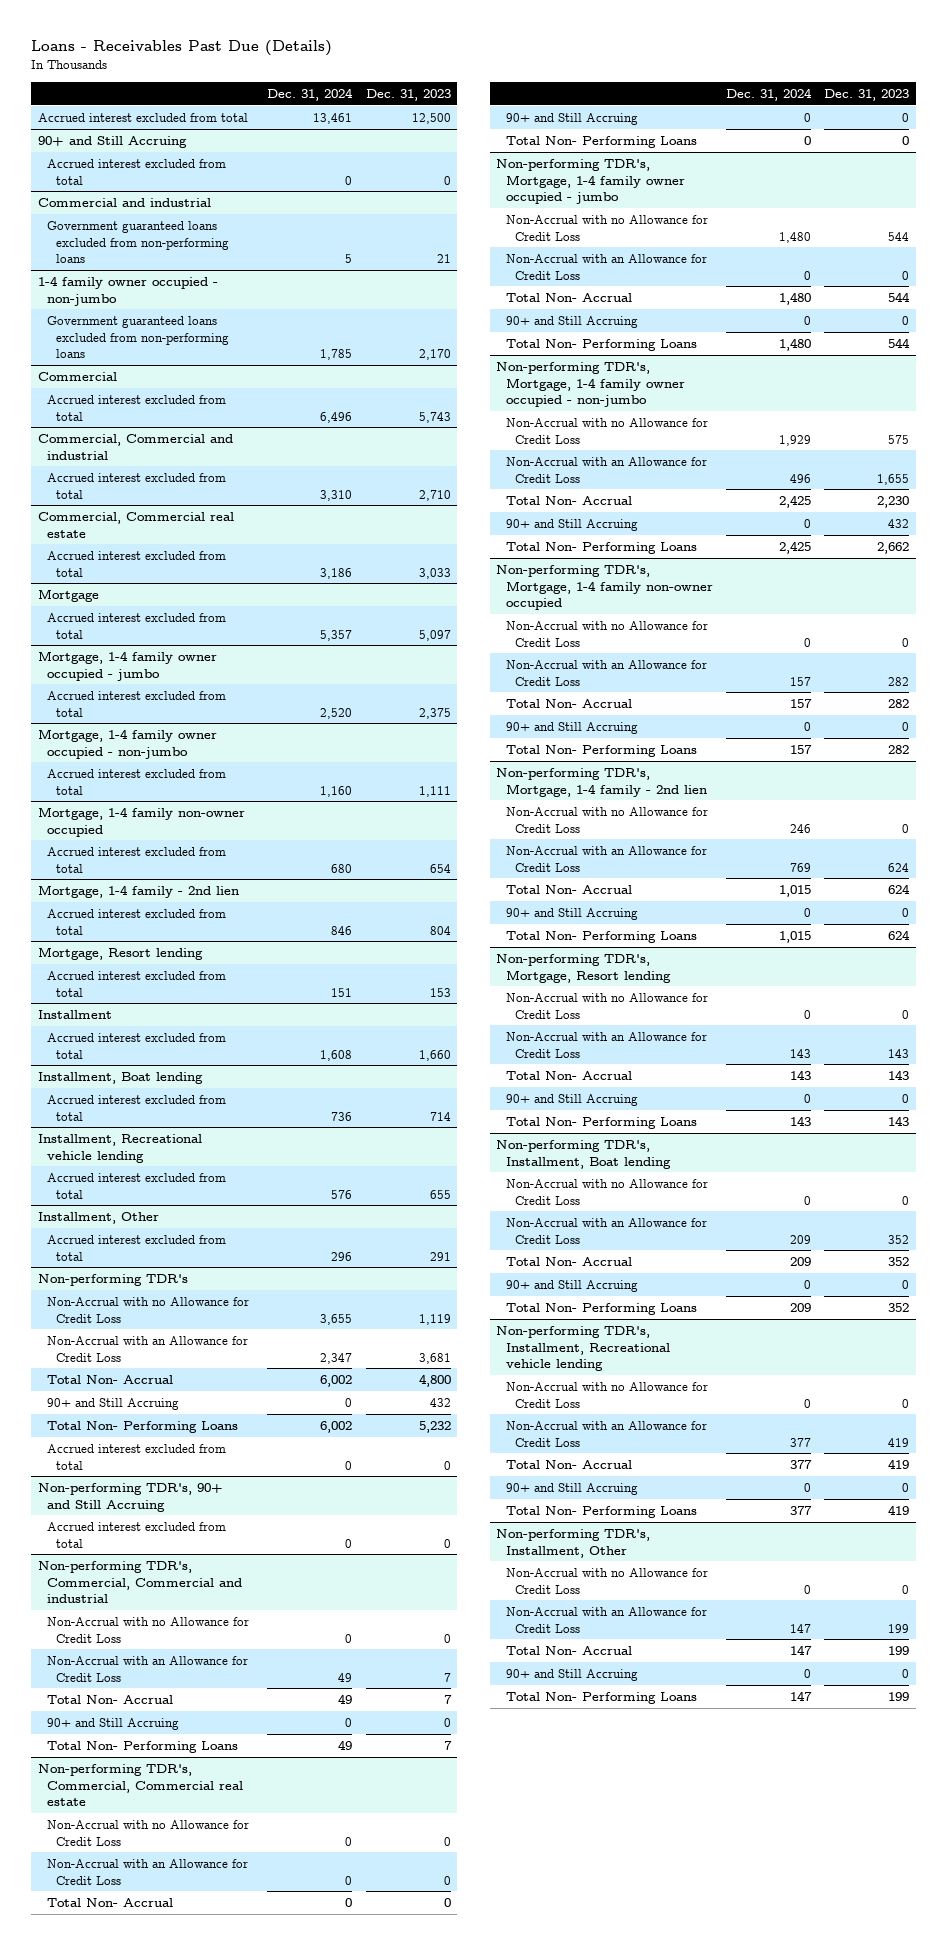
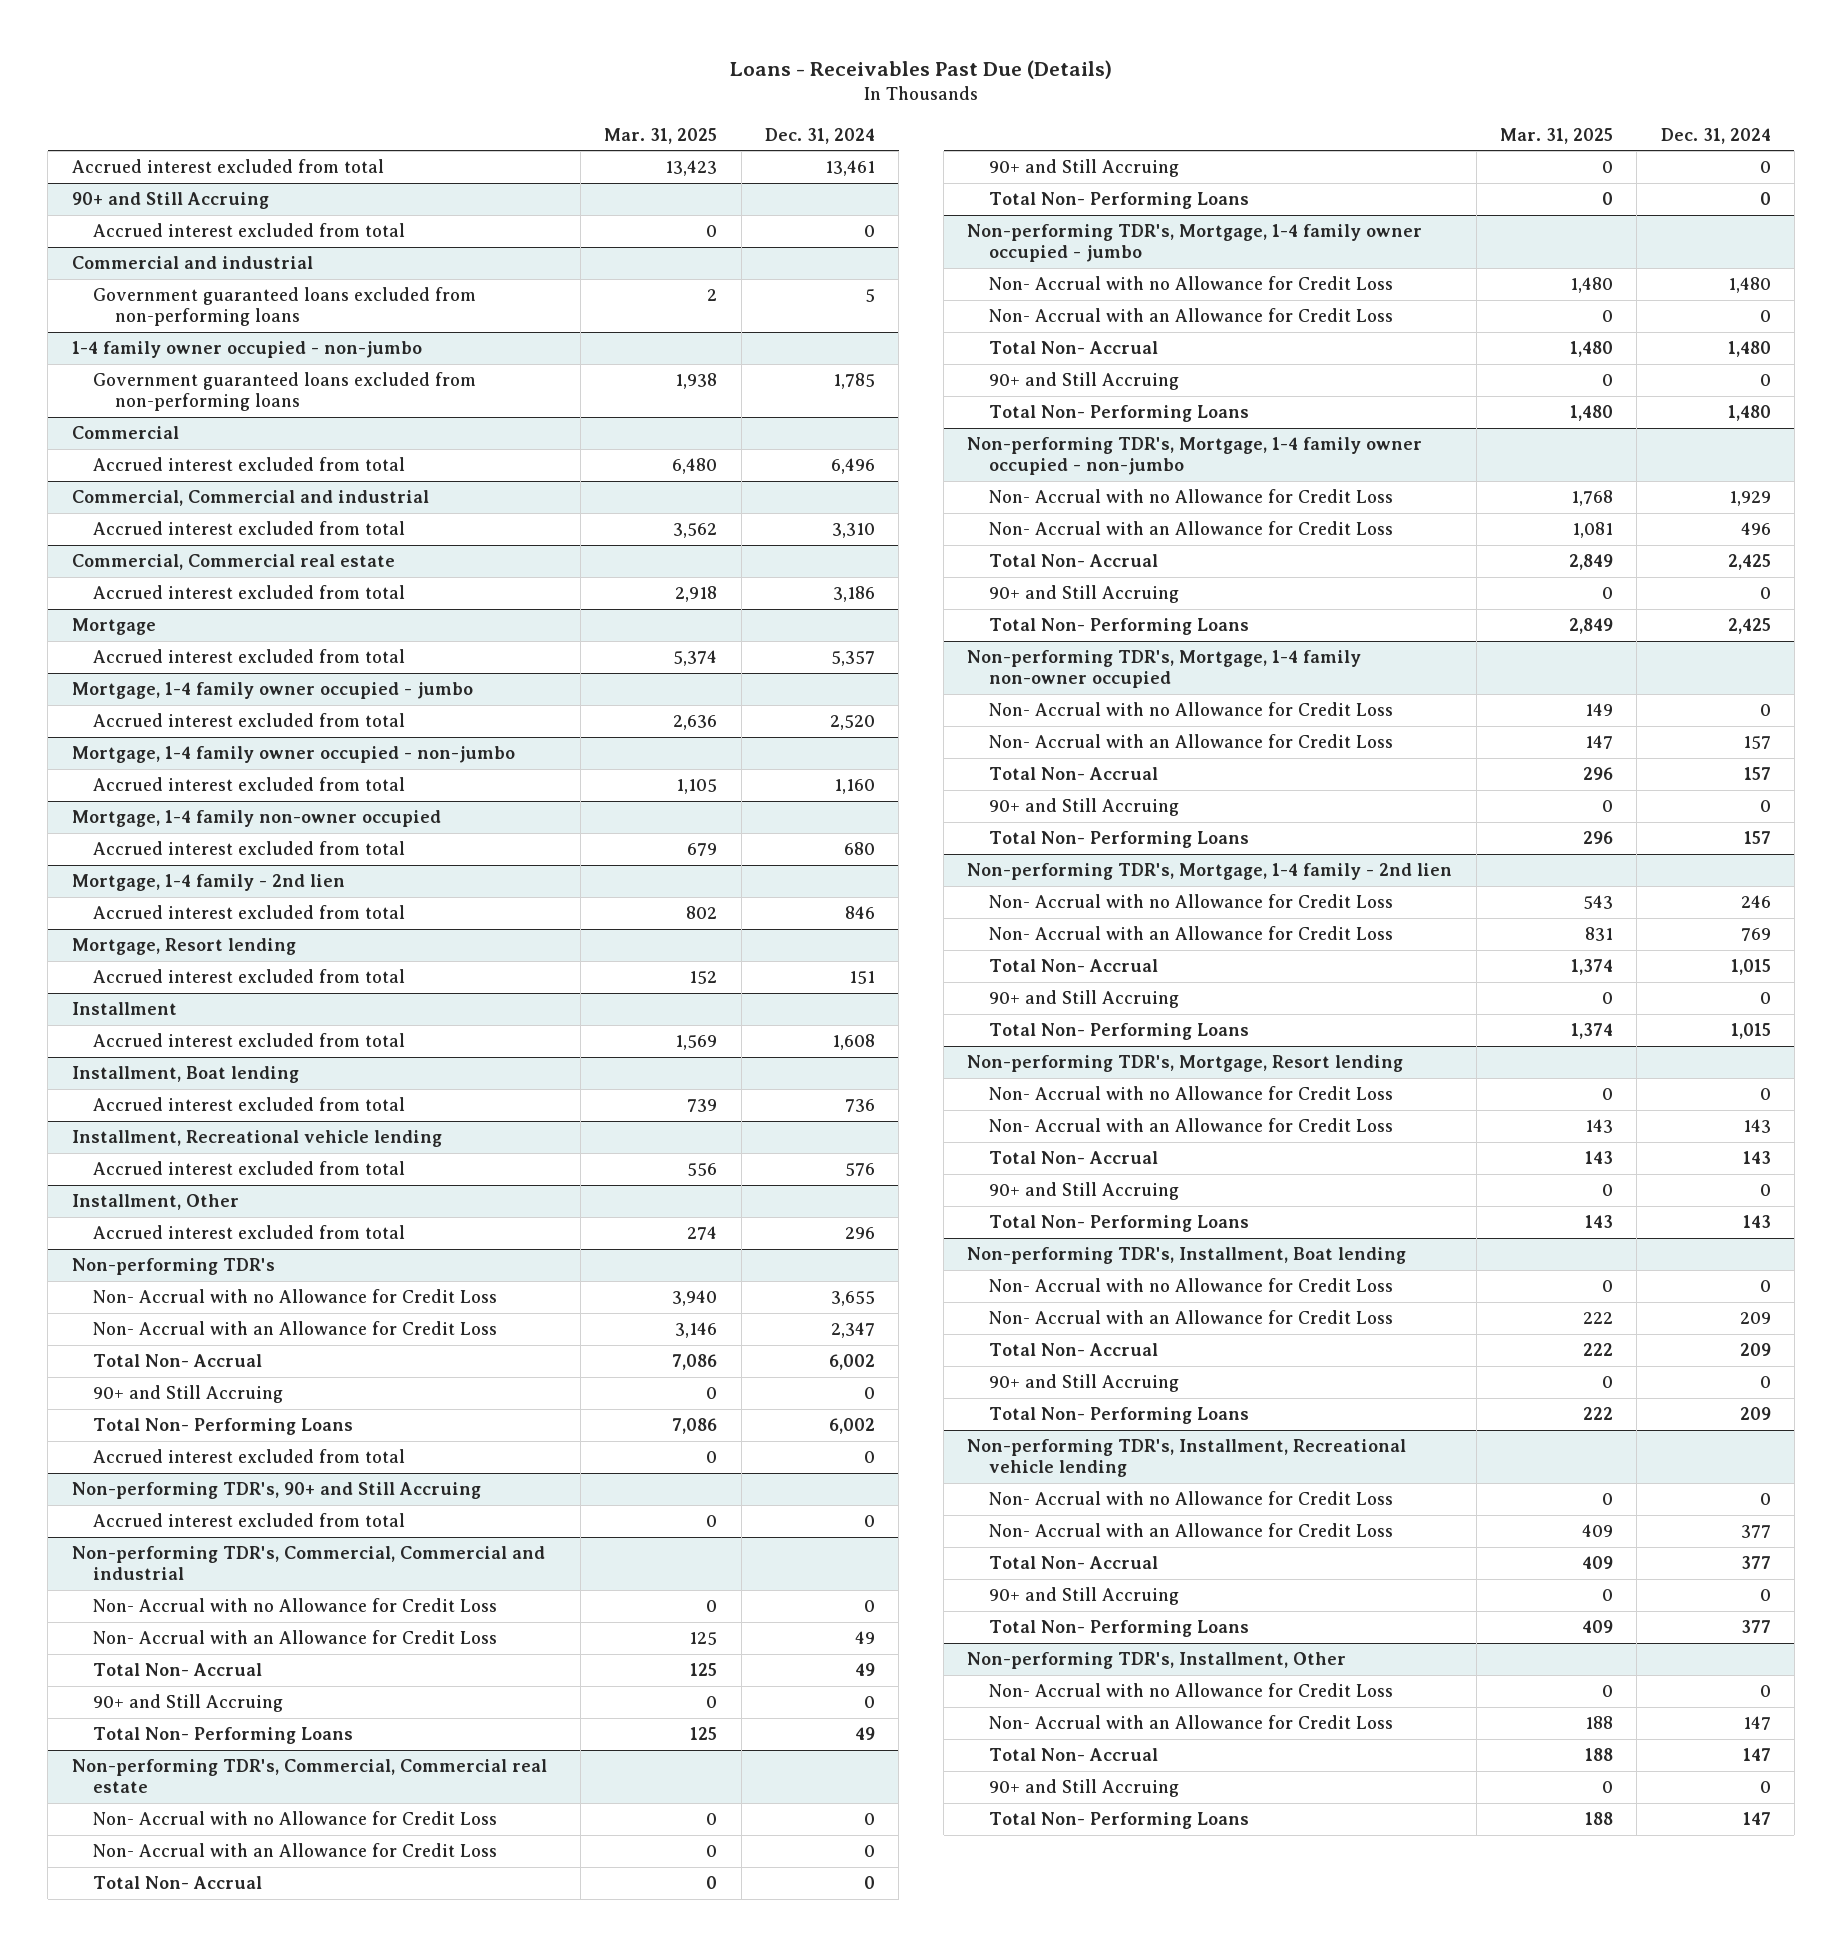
[365,88,451,101] Dec. 31, 2023 -> none
none -> [604,127,718,144] Mar. 31, 2025
[47,1296,250,1323] Non-Accrual with no Allowance for Credit Loss -> [93,1289,498,1304] Non- Accrual with no Allowance for Credit Loss
[47,1335,249,1362] Non-Accrual with an Allowance for Credit Loss -> [93,1321,498,1336] Non- Accrual with an Allowance for Credit Loss
[47,1616,250,1643] Non-Accrual with no Allowance for Credit Loss -> [93,1598,498,1613] Non- Accrual with no Allowance for Credit Loss
[47,1655,249,1682] Non-Accrual with an Allowance for Credit Loss -> [93,1630,498,1645] Non- Accrual with an Allowance for Credit Loss
[47,1819,250,1846] Non-Accrual with no Allowance for Credit Loss -> [93,1811,498,1826] Non- Accrual with no Allowance for Credit Loss
[47,1858,249,1885] Non-Accrual with an Allowance for Credit Loss -> [93,1843,498,1858] Non- Accrual with an Allowance for Credit Loss
[505,214,708,241] Non-Accrual with no Allowance for Credit Loss -> [989,276,1394,291] Non- Accrual with no Allowance for Credit Loss
[505,253,707,280] Non-Accrual with an Allowance for Credit Loss -> [989,308,1394,323] Non- Accrual with an Allowance for Credit Loss
[505,417,708,444] Non-Accrual with no Allowance for Credit Loss -> [989,489,1394,504] Non- Accrual with no Allowance for Credit Loss
[505,456,707,483] Non-Accrual with an Allowance for Credit Loss -> [989,521,1394,536] Non- Accrual with an Allowance for Credit Loss
[505,620,708,647] Non-Accrual with no Allowance for Credit Loss -> [989,702,1394,717] Non- Accrual with no Allowance for Credit Loss
[505,659,707,686] Non-Accrual with an Allowance for Credit Loss -> [989,734,1394,749] Non- Accrual with an Allowance for Credit Loss
[505,806,708,833] Non-Accrual with no Allowance for Credit Loss -> [989,894,1394,909] Non- Accrual with no Allowance for Credit Loss
[505,845,707,872] Non-Accrual with an Allowance for Credit Loss -> [989,926,1394,941] Non- Accrual with an Allowance for Credit Loss
[505,992,708,1019] Non-Accrual with no Allowance for Credit Loss -> [989,1086,1394,1101] Non- Accrual with no Allowance for Credit Loss
[505,1031,707,1058] Non-Accrual with an Allowance for Credit Loss -> [989,1118,1394,1133] Non- Accrual with an Allowance for Credit Loss
[505,1178,708,1205] Non-Accrual with no Allowance for Credit Loss -> [989,1278,1394,1293] Non- Accrual with no Allowance for Credit Loss
[505,1217,707,1244] Non-Accrual with an Allowance for Credit Loss -> [989,1310,1394,1325] Non- Accrual with an Allowance for Credit Loss
[505,1381,708,1408] Non-Accrual with no Allowance for Credit Loss -> [989,1491,1394,1506] Non- Accrual with no Allowance for Credit Loss
[505,1420,707,1447] Non-Accrual with an Allowance for Credit Loss -> [989,1523,1394,1538] Non- Accrual with an Allowance for Credit Loss
[505,1567,708,1594] Non-Accrual with no Allowance for Credit Loss -> [989,1683,1394,1698] Non- Accrual with no Allowance for Credit Loss
[505,1606,707,1633] Non-Accrual with an Allowance for Credit Loss -> [989,1715,1394,1730] Non- Accrual with an Allowance for Credit Loss

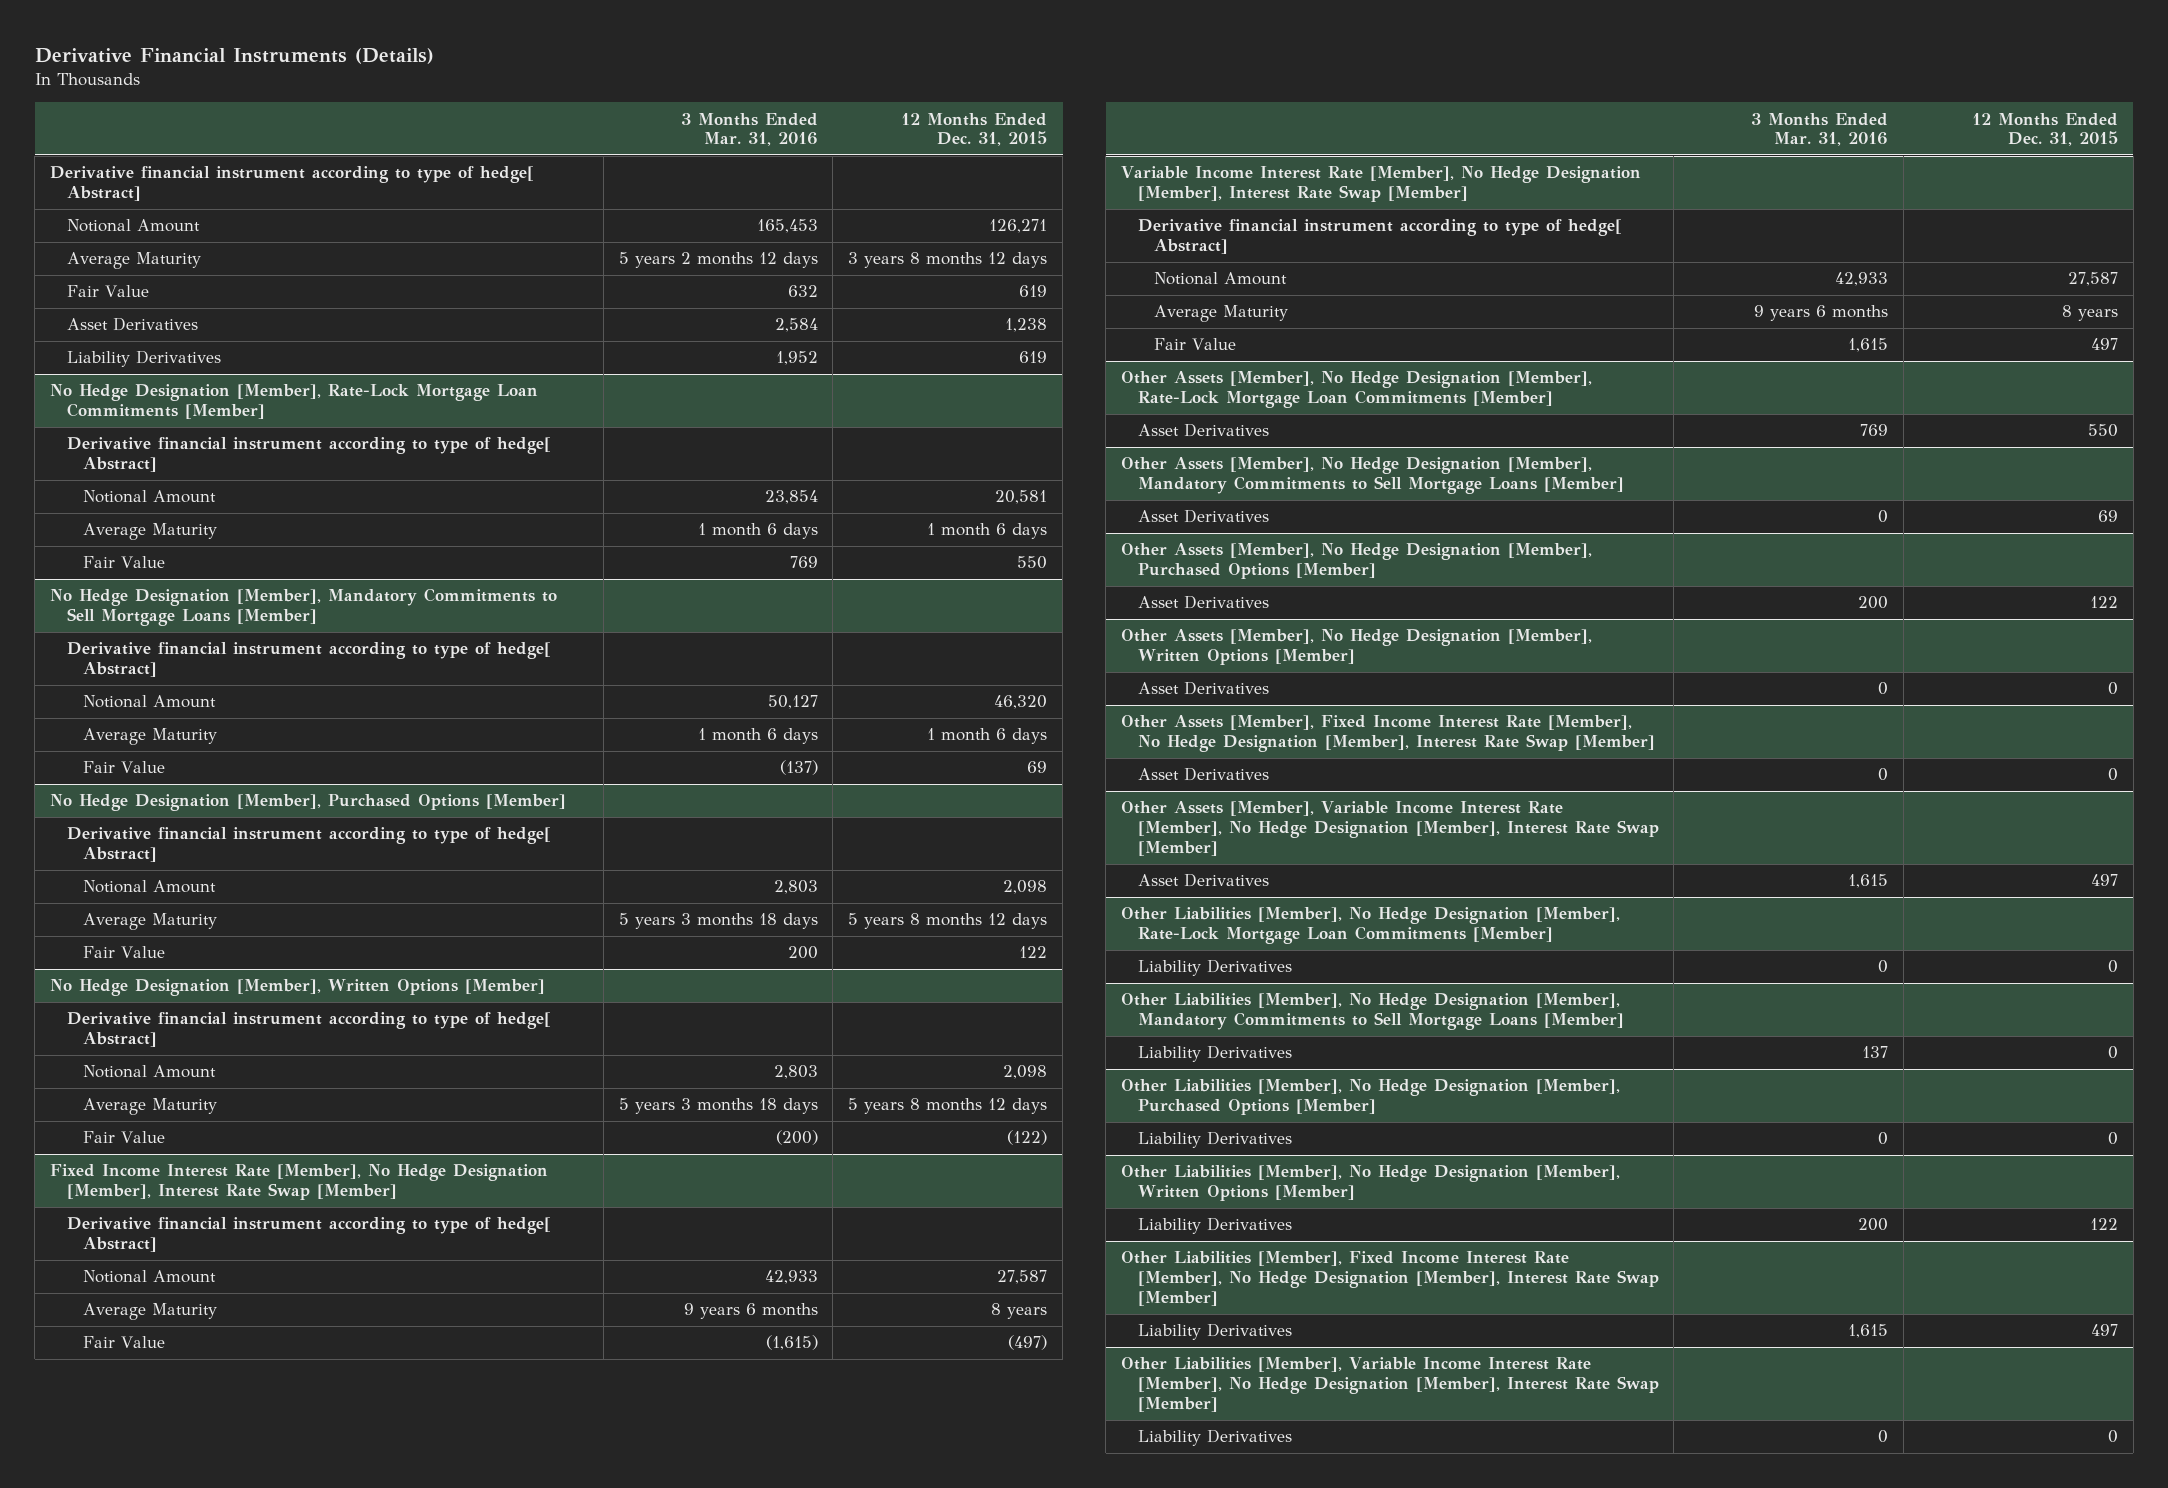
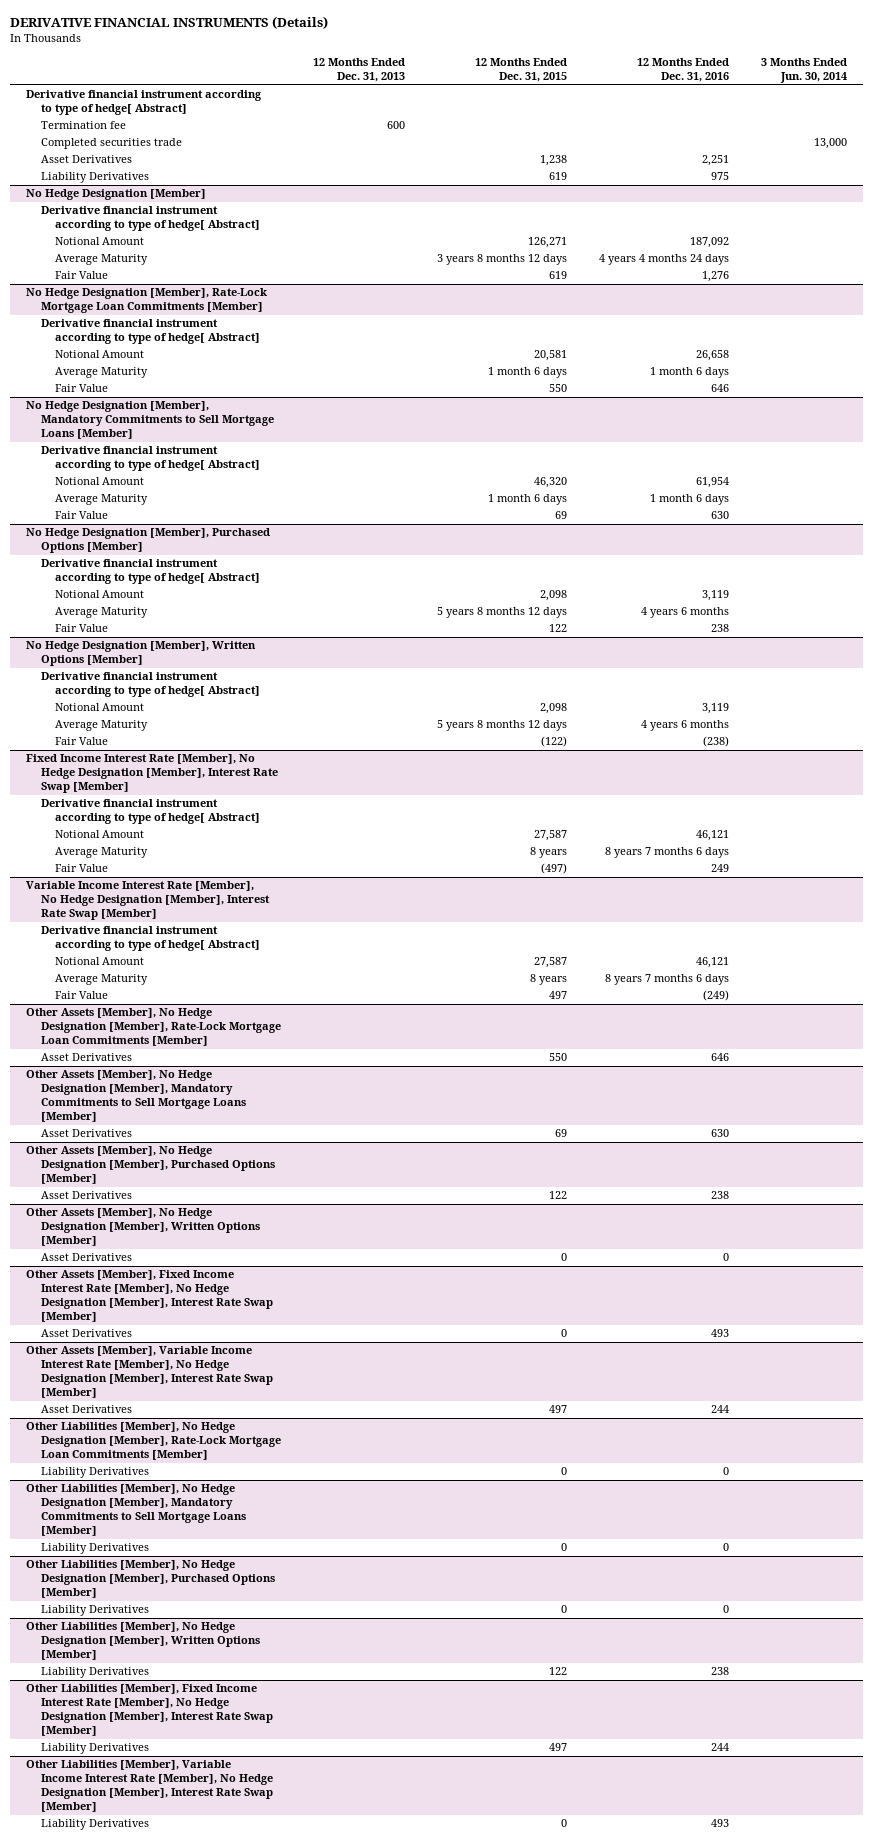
[34,47,434,64] Derivative Financial Instruments (Details) -> [10,16,329,30] DERIVATIVE FINANCIAL INSTRUMENTS (Details)
[680,112,818,147] 3 Months Ended Mar. 31, 2016 -> none
none -> [312,58,405,83] 12 Months Ended Dec. 31, 2013
none -> [636,58,729,83] 12 Months Ended Dec. 31, 2016
none -> [760,58,847,84] 3 Months Ended Jun. 30, 2014
none -> [40,121,126,130] Termination fee
none -> [40,138,182,150] Completed securities trade
[66,317,198,332] Asset Derivatives -> [40,155,132,164] Asset Derivatives
[66,350,221,368] Liability Derivatives -> [40,172,149,184] Liability Derivatives
none -> [26,189,207,201] No Hedge Designation [Member]
none -> [40,206,260,232] Derivative financial instrument according to type of hedge[ Abstract]

